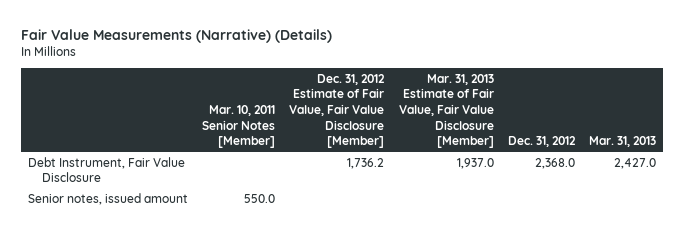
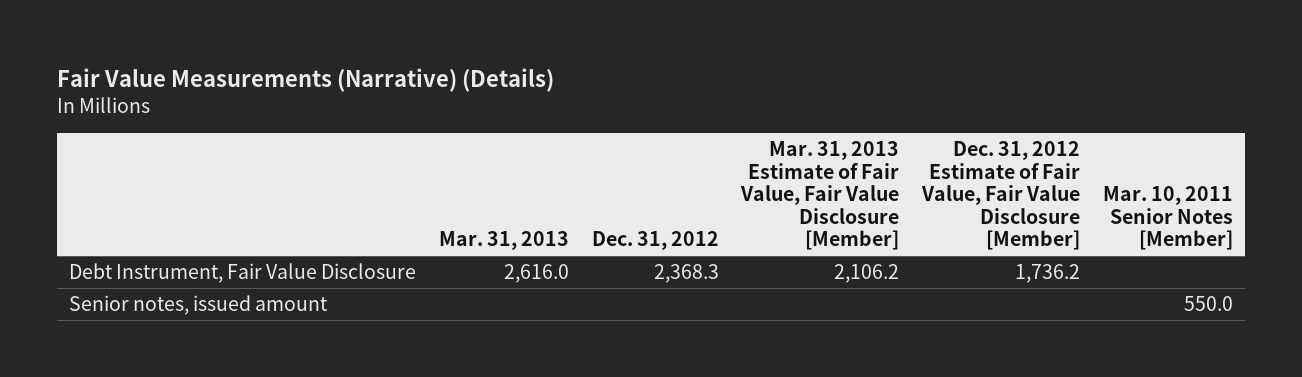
[456,157,494,169] 1,937.0 -> [834,264,900,284] 2,106.2
[534,157,575,169] 2,368.0 -> [653,264,719,284] 2,368.3
[613,157,656,169] 2,427.0 -> [503,264,569,284] 2,616.0

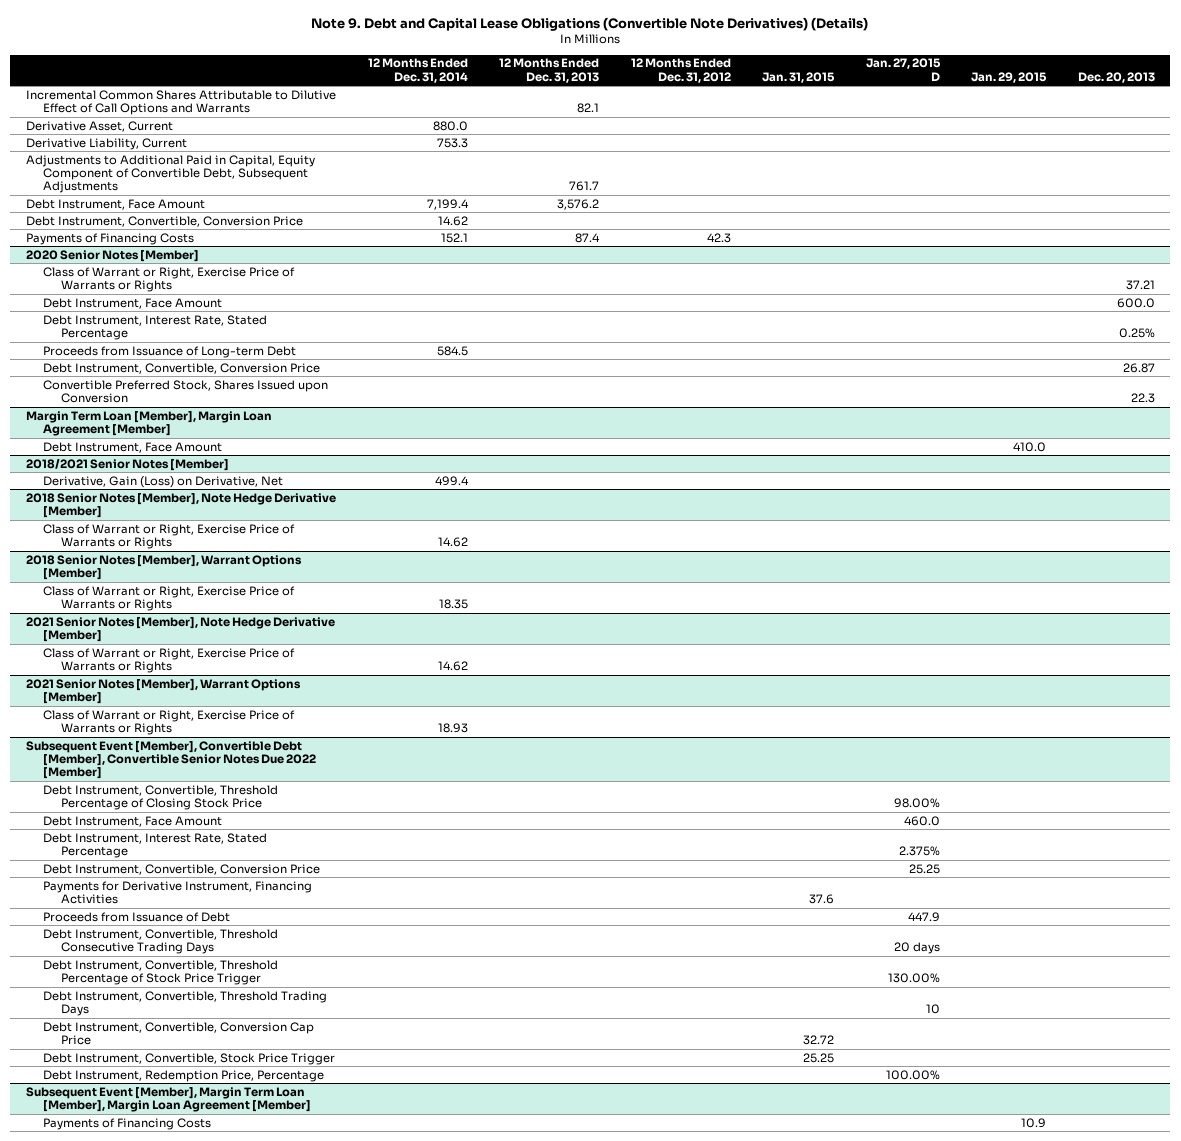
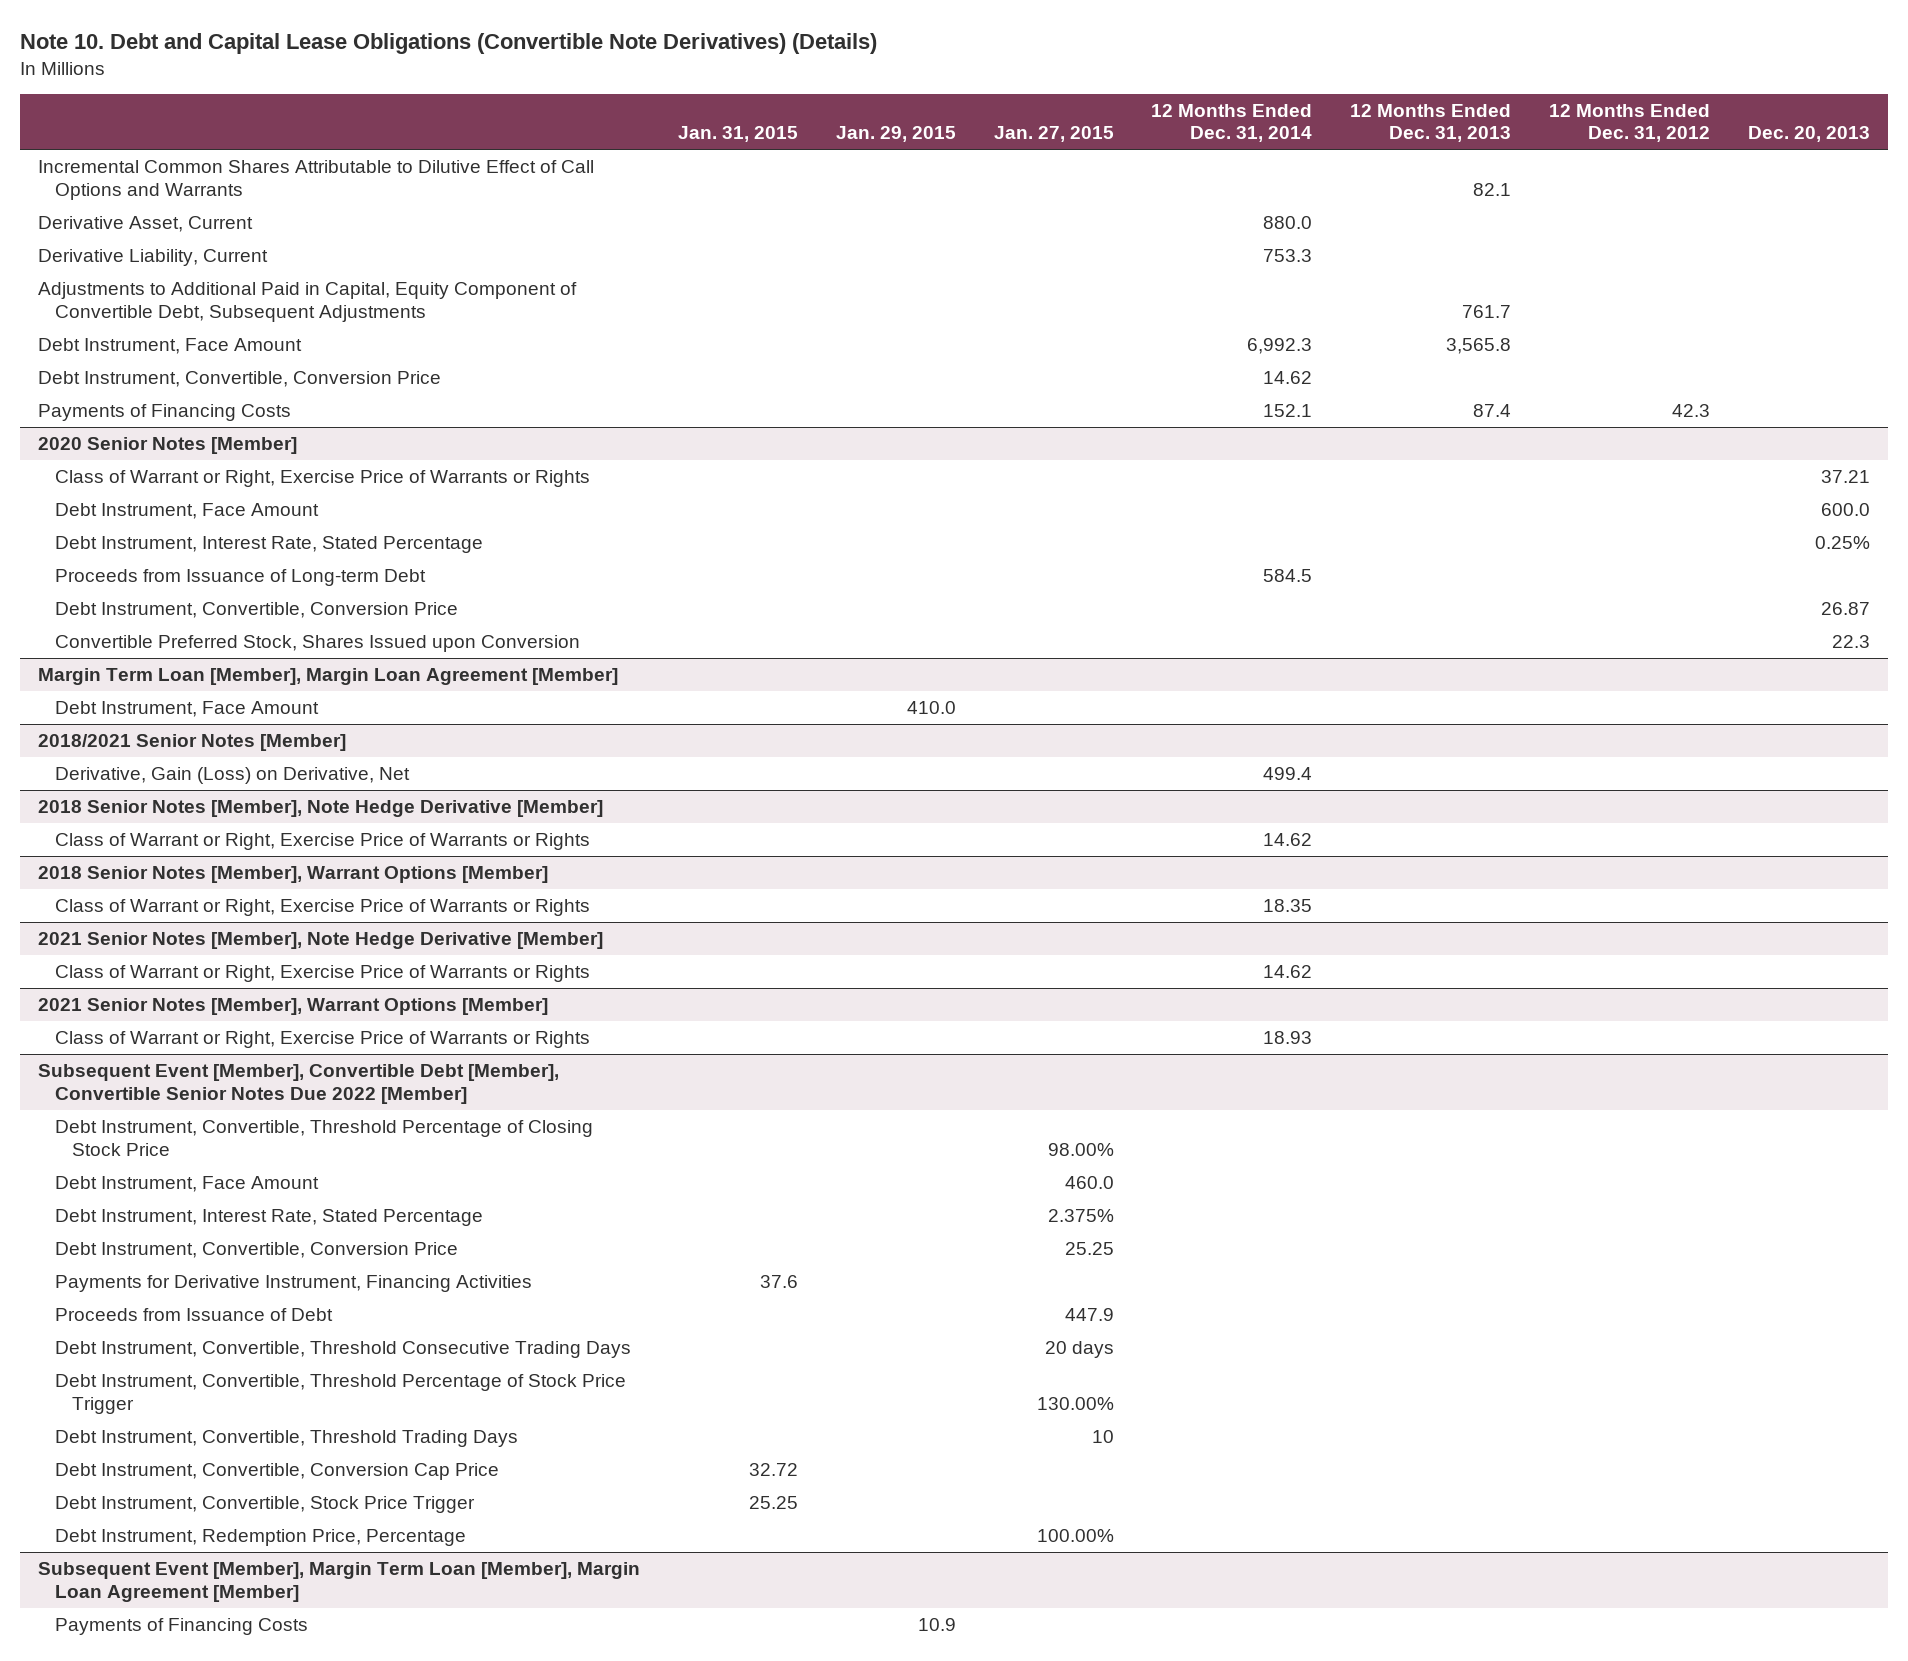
[311,17,869,32] Note 9. Debt and Capital Lease Obligations (Convertible Note Derivatives) (Details) -> [19,33,877,55] Note 10. Debt and Capital Lease Obligations (Convertible Note Derivatives) (Details)
[865,58,941,82] Jan. 27, 2015 D -> none
none -> [993,126,1114,143] Jan. 27, 2015
[426,198,469,210] 7,199.4 -> [1247,338,1313,355] 6,992.3
[557,198,600,210] 3,576.2 -> [1446,338,1512,355] 3,565.8

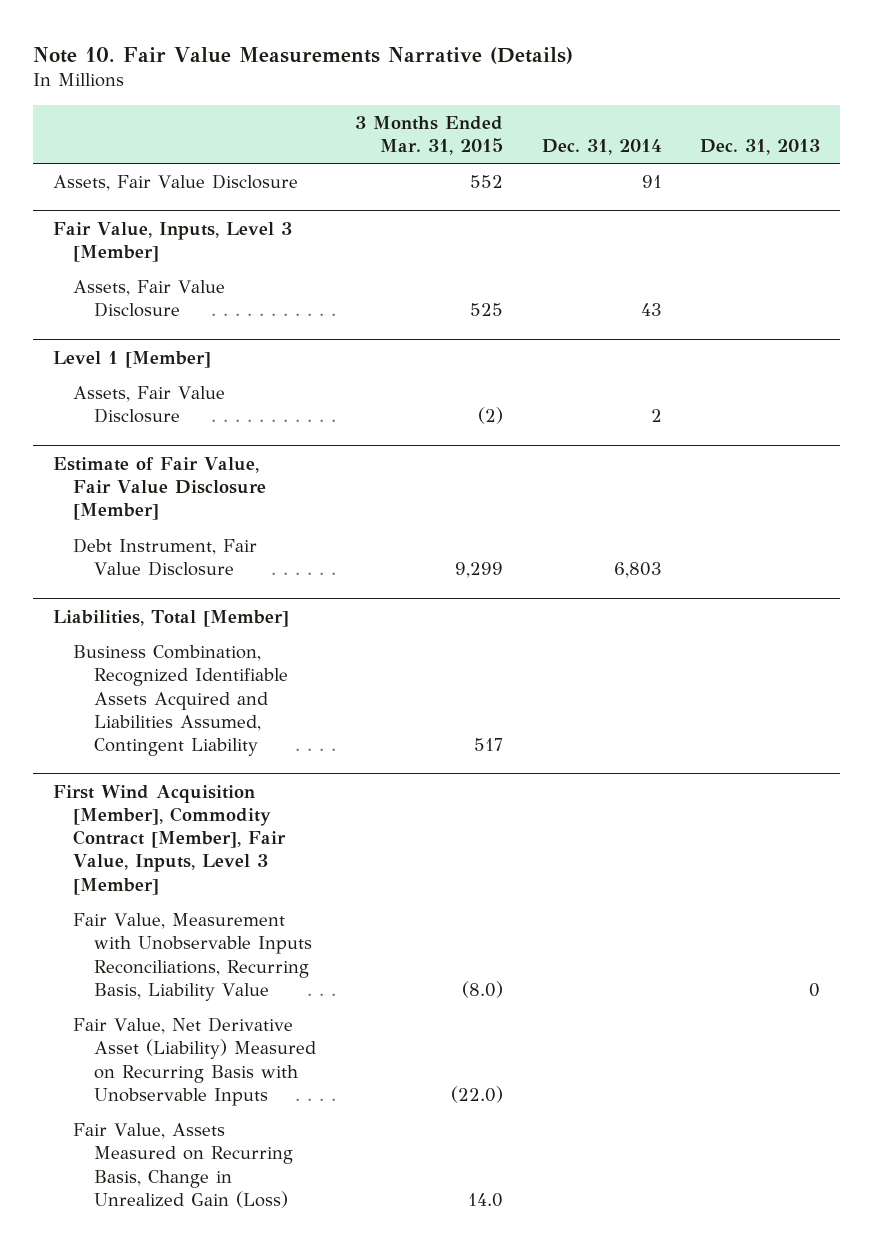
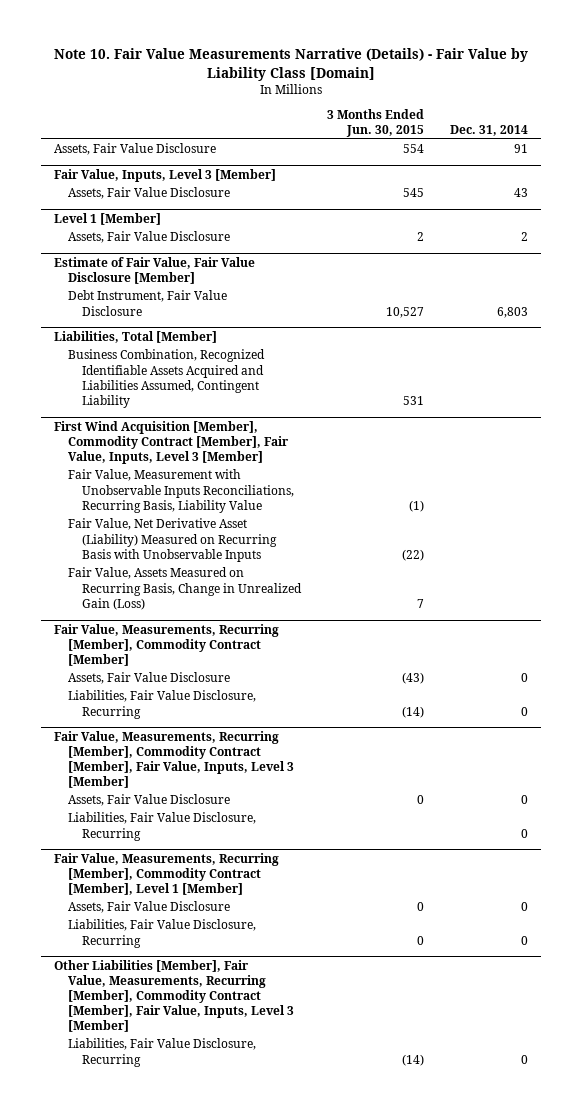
[33,46,574,64] Note 10. Fair Value Measurements Narrative (Details) -> [54,48,529,81] Note 10. Fair Value Measurements Narrative (Details) - Fair Value by Liability Class [Domain]
[355,115,504,155] 3 Months Ended Mar. 31, 2015 -> none
[700,138,821,155] Dec. 31, 2013 -> none
none -> [326,108,424,138] 3 Months Ended Jun. 30, 2015
none -> [54,623,280,667] Fair Value, Measurements, Recurring [Member], Commodity Contract [Member]
none -> [67,672,230,685] Assets, Fair Value Disclosure
none -> [67,690,256,719] Liabilities, Fair Value Disclosure, Recurring
none -> [54,730,294,789] Fair Value, Measurements, Recurring [Member], Commodity Contract [Member], Fair Value, Inputs, Level 3 [Member]
none -> [67,794,230,807] Assets, Fair Value Disclosure
none -> [67,812,256,841] Liabilities, Fair Value Disclosure, Recurring
none -> [54,852,280,896] Fair Value, Measurements, Recurring [Member], Commodity Contract [Member], Level 1 [Member]
none -> [67,901,230,914] Assets, Fair Value Disclosure
none -> [67,919,256,948] Liabilities, Fair Value Disclosure, Recurring
none -> [54,959,294,1033] Other Liabilities [Member], Fair Value, Measurements, Recurring [Member], Commodity Contract [Member], Fair Value, Inputs, Level 3 [Member]
none -> [67,1038,256,1067] Liabilities, Fair Value Disclosure, Recurring

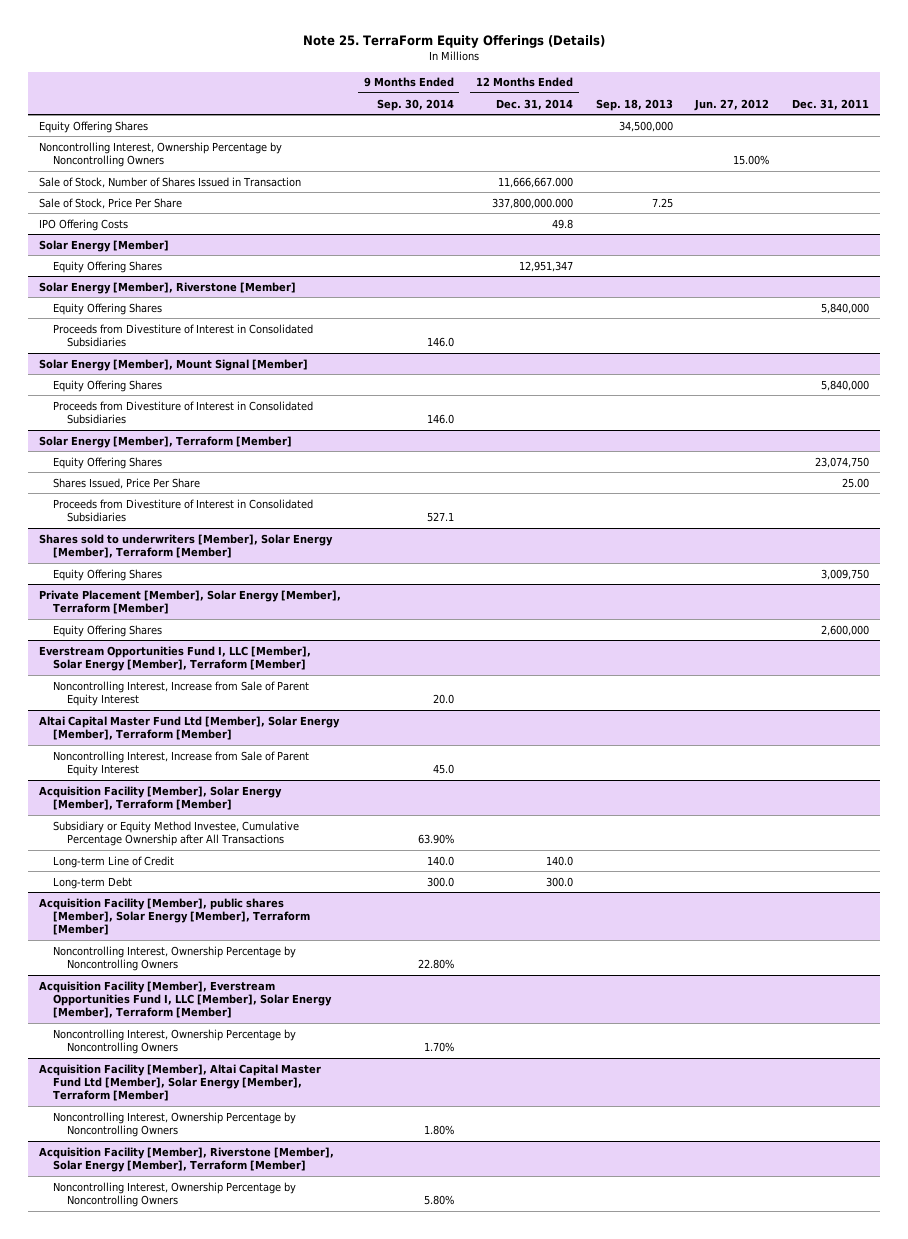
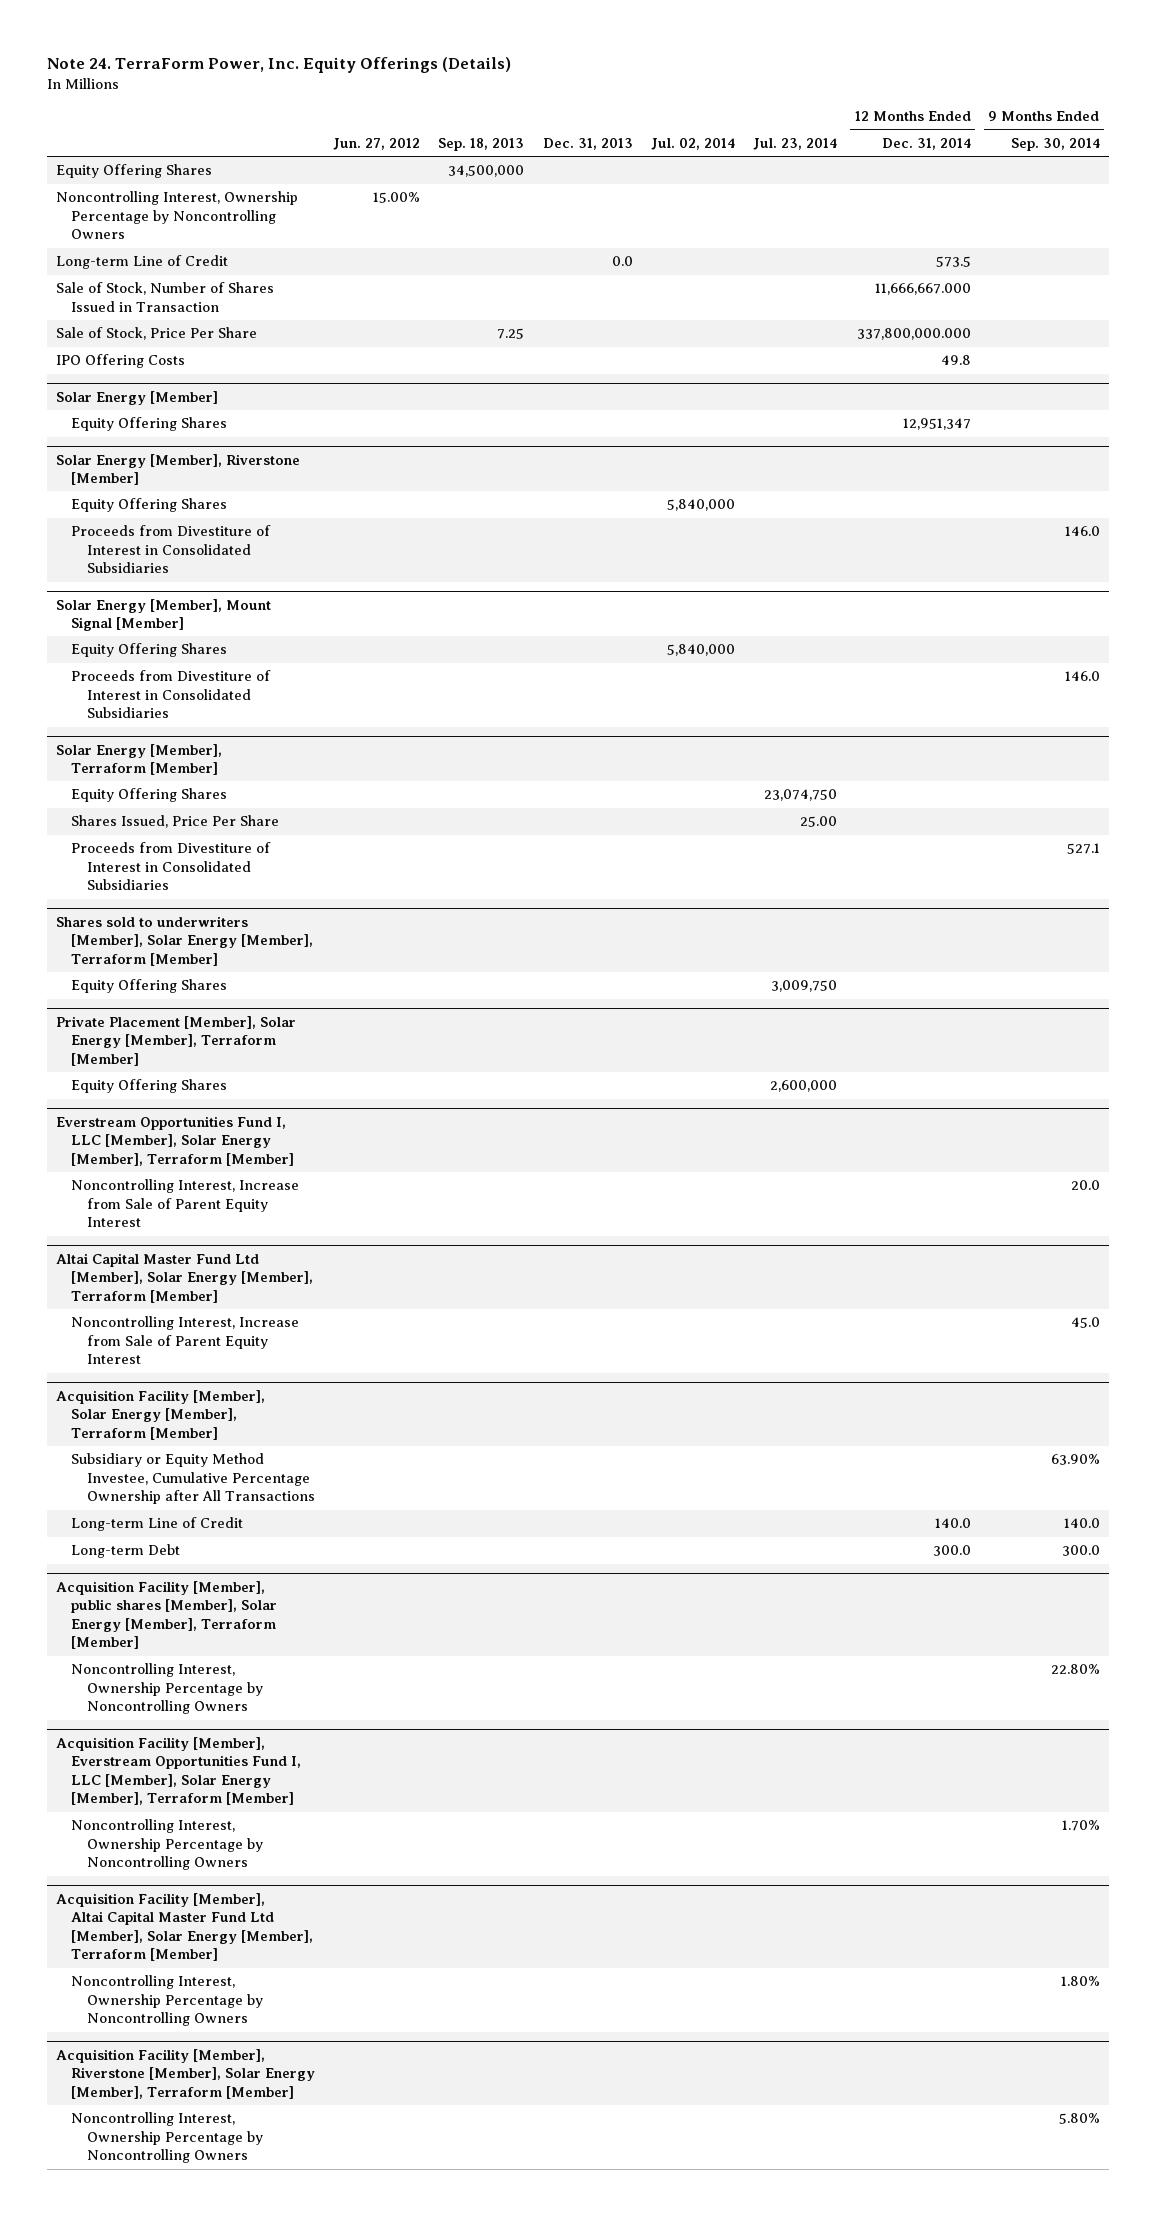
[302,35,605,49] Note 25. TerraForm Equity Offerings (Details) -> [46,57,511,74] Note 24. TerraForm Power, Inc. Equity Offerings (Details)
[791,98,869,110] Dec. 31, 2011 -> none
none -> [542,138,633,151] Dec. 31, 2013
none -> [650,138,735,151] Jul. 02, 2014
none -> [752,138,837,151] Jul. 23, 2014
none -> [55,255,228,270] Long-term Line of Credit

